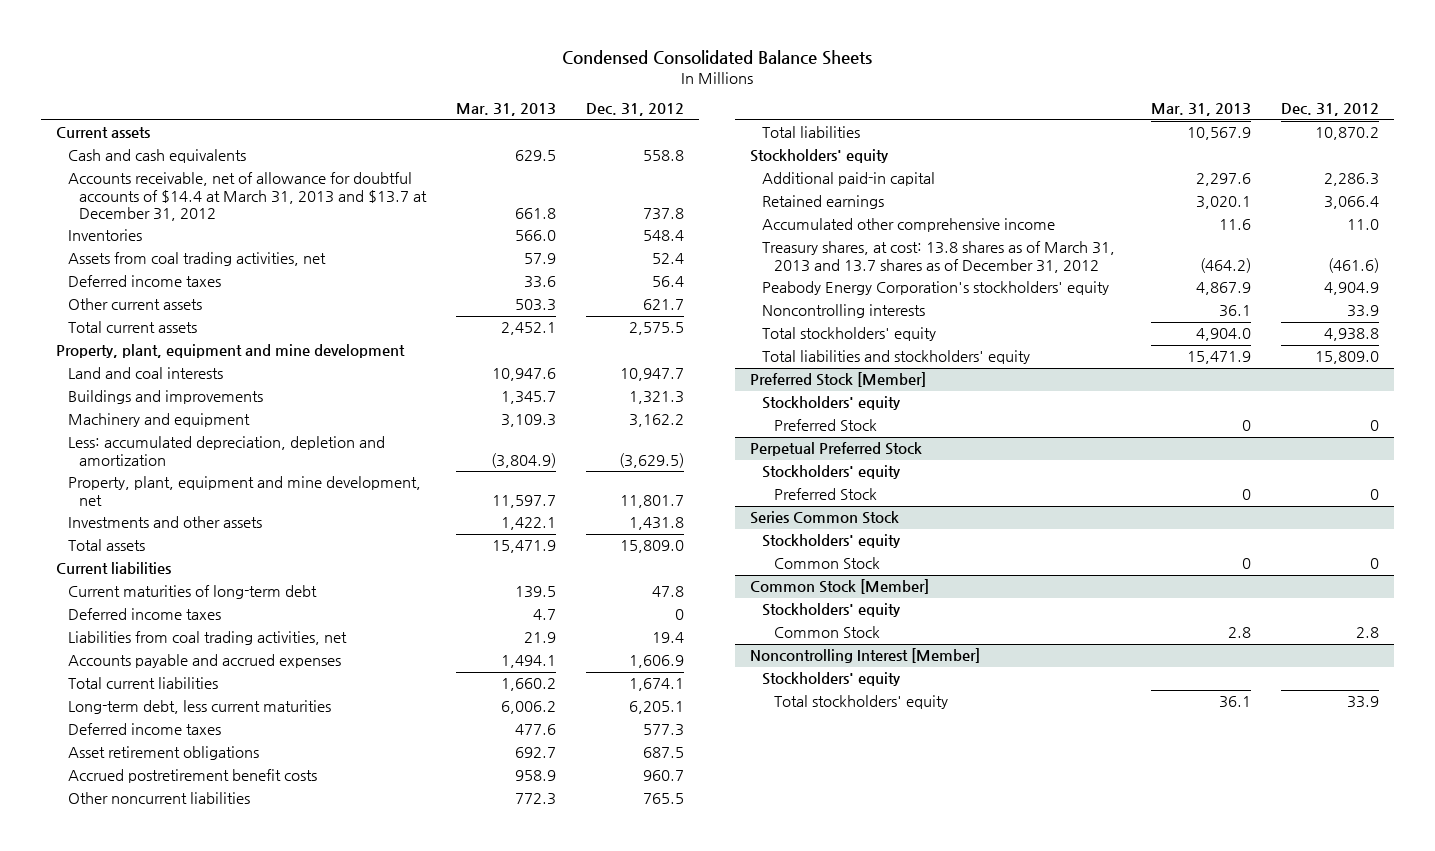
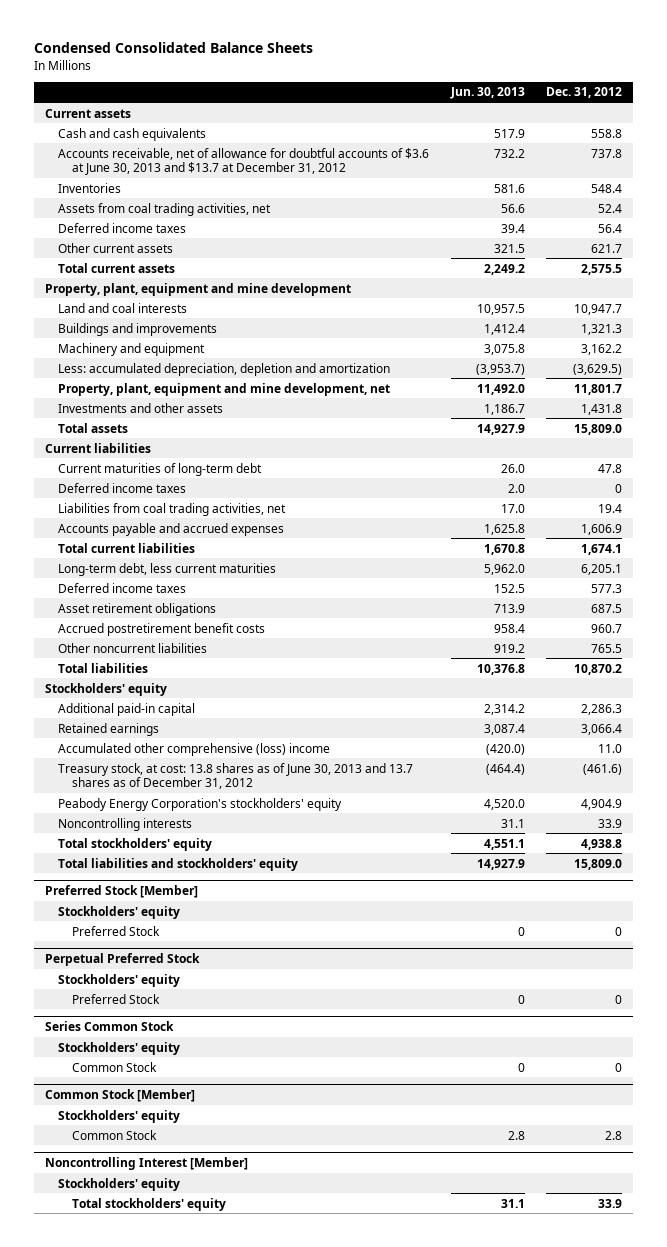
[456,103,557,117] Mar. 31, 2013 -> none
none -> [449,87,525,100] Jun. 30, 2013
[67,172,428,222] Accounts receivable, net of allowance for doubtful accounts of $14.4 at March 31, 2013 and $13.7 at December 31, 2012 -> [58,147,430,176] Accounts receivable, net of allowance for doubtful accounts of $3.6 at June 30, 2013 and $13.7 at December 31, 2012
[762,218,1056,233] Accumulated other comprehensive income -> [58,742,331,756] Accumulated other comprehensive (loss) income
[762,241,1116,273] Treasury shares, at cost: 13.8 shares as of March 31, 2013 and 13.7 shares as of December 31, 2012 -> [58,762,414,790] Treasury stock, at cost: 13.8 shares as of June 30, 2013 and 13.7 shares as of December 31, 2012

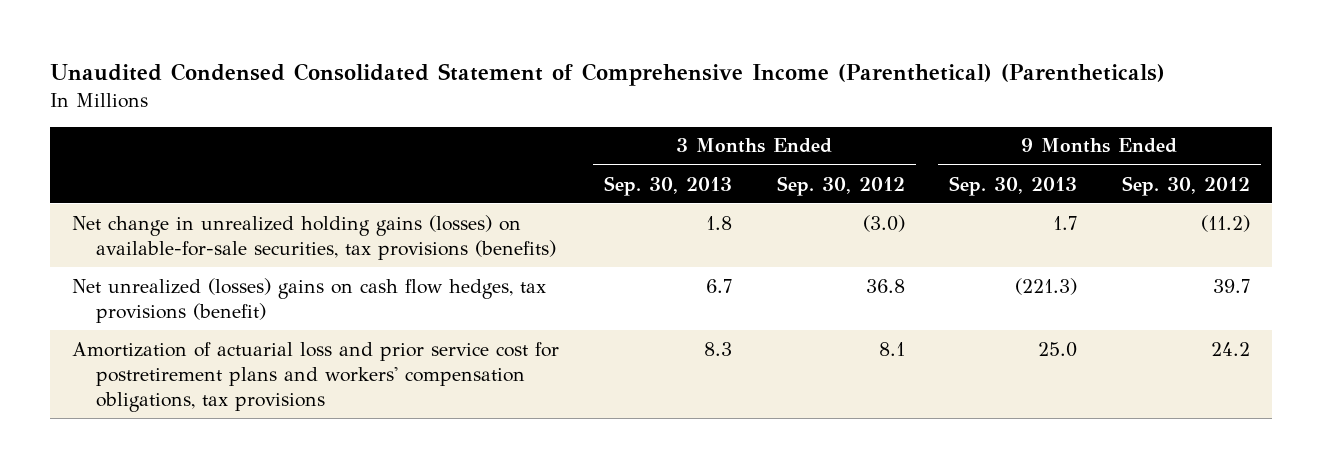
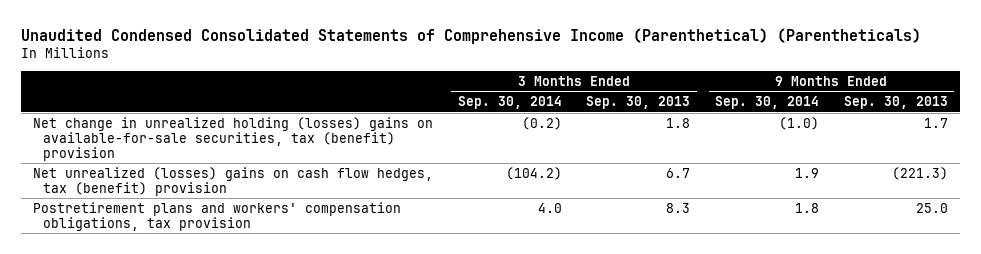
[49,63,1165,87] Unaudited Condensed Consolidated Statement of Comprehensive Income (Parenthetical) (Parentheticals) -> [20,27,921,44] Unaudited Condensed Consolidated Statements of Comprehensive Income (Parenthetical) (Parentheticals)
[776,175,905,196] Sep. 30, 2012 -> none
[1121,175,1250,196] Sep. 30, 2012 -> none
none -> [457,96,562,110] Sep. 30, 2014
none -> [715,96,820,110] Sep. 30, 2014
[72,214,556,260] Net change in unrealized holding gains (losses) on available-for-sale securities, tax provisions (benefits) -> [32,116,433,161] Net change in unrealized holding (losses) gains on available-for-sale securities, tax (benefit) provision
[72,277,547,323] Net unrealized (losses) gains on cash flow hedges, tax provisions (benefit) -> [32,166,433,196] Net unrealized (losses) gains on cash flow hedges, tax (benefit) provision
[72,341,560,412] Amortization of actuarial loss and prior service cost for postretirement plans and workers' compensation obligations, tax provisions -> [32,201,401,231] Postretirement plans and workers' compensation obligations, tax provision

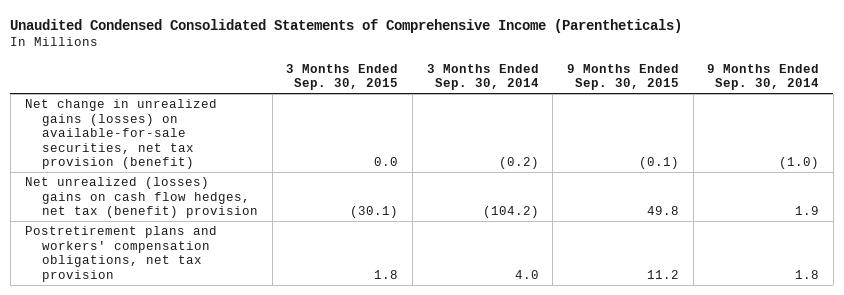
[20,27,921,44] Unaudited Condensed Consolidated Statements of Comprehensive Income (Parenthetical) (Parentheticals) -> [10,18,683,33] Unaudited Condensed Consolidated Statements of Comprehensive Income (Parentheticals)
[586,96,691,110] Sep. 30, 2013 -> none
[843,96,948,110] Sep. 30, 2013 -> none
none -> [286,63,399,91] 3 Months Ended Sep. 30, 2015
none -> [566,63,679,91] 9 Months Ended Sep. 30, 2015
[32,116,433,161] Net change in unrealized holding (losses) gains on available-for-sale securities, tax (benefit) provision -> [24,99,217,170] Net change in unrealized gains (losses) on available-for-sale securities, net tax provision (benefit)
[32,166,433,196] Net unrealized (losses) gains on cash flow hedges, tax (benefit) provision -> [24,177,259,219] Net unrealized (losses) gains on cash flow hedges, net tax (benefit) provision
[32,201,401,231] Postretirement plans and workers' compensation obligations, tax provision -> [24,226,217,282] Postretirement plans and workers' compensation obligations, net tax provision

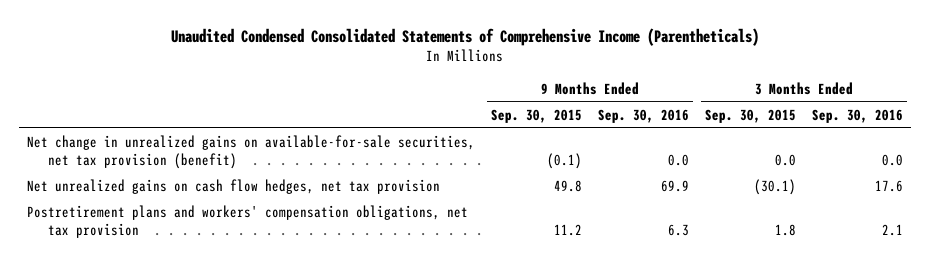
[426,63,539,91] 3 Months Ended Sep. 30, 2014 -> none
[707,63,820,91] 9 Months Ended Sep. 30, 2014 -> none
none -> [598,108,690,123] Sep. 30, 2016
none -> [811,108,903,123] Sep. 30, 2016
[24,99,217,170] Net change in unrealized gains (losses) on available-for-sale securities, net tax provision (benefit) -> [27,135,476,169] Net change in unrealized gains on available-for-sale securities, net tax provision (benefit)
[24,177,259,219] Net unrealized (losses) gains on cash flow hedges, net tax (benefit) provision -> [27,179,441,195] Net unrealized gains on cash flow hedges, net tax provision

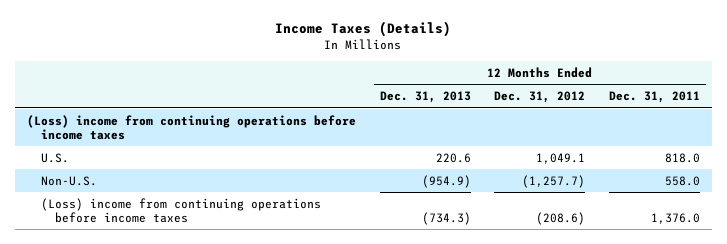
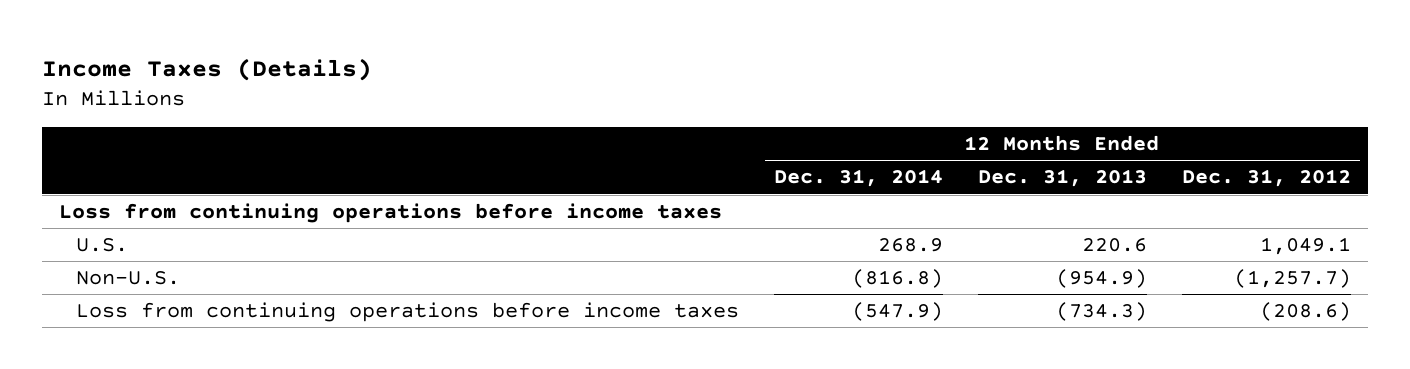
[608,91,700,104] Dec. 31, 2011 -> none
none -> [773,169,943,188] Dec. 31, 2014
[26,114,356,140] (Loss) income from continuing operations before income taxes -> [59,203,723,224] Loss from continuing operations before income taxes
[40,197,321,223] (Loss) income from continuing operations before income taxes -> [75,302,739,323] Loss from continuing operations before income taxes

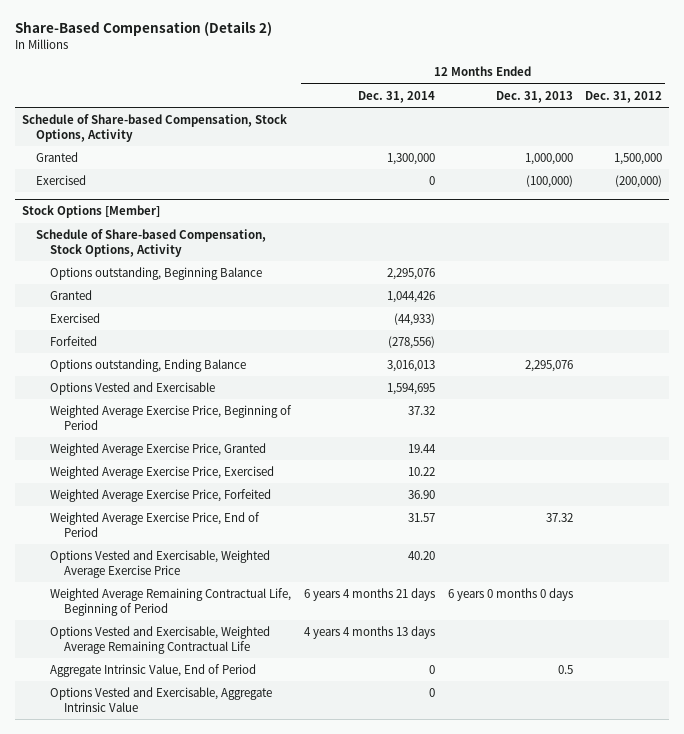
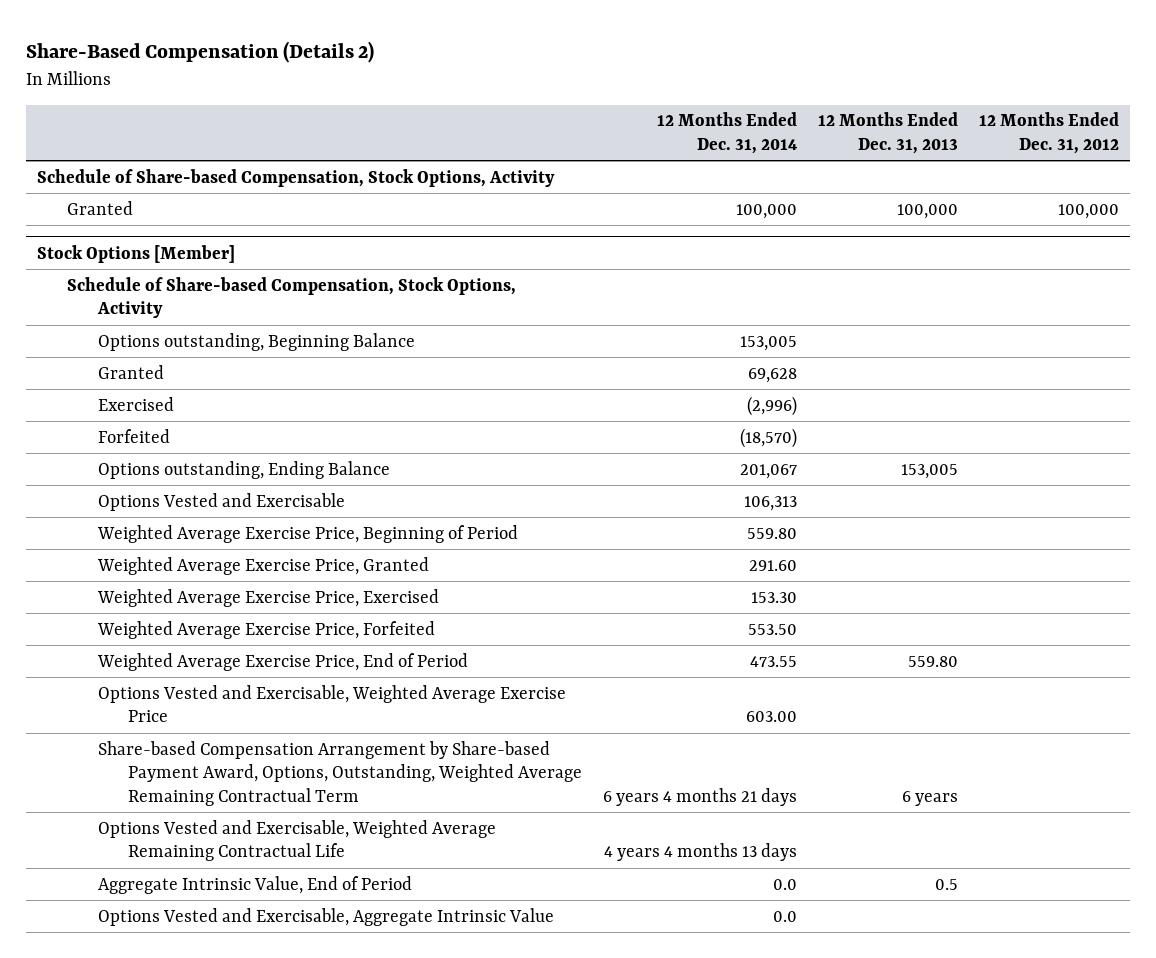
[36,174,87,185] Exercised -> none
[386,152,435,165] 1,300,000 -> [736,203,798,219] 100,000
[524,152,573,165] 1,000,000 -> [897,203,959,219] 100,000
[614,152,663,165] 1,500,000 -> [1058,203,1120,219] 100,000
[386,267,435,280] 2,295,076 -> [740,335,798,351] 153,005
[386,290,435,303] 1,044,426 -> [748,367,798,383] 69,628
[393,312,435,326] (44,933) -> [747,395,798,416] (2,996)
[387,335,435,349] (278,556) -> [740,427,798,448] (18,570)
[386,359,435,372] 3,016,013 -> [740,463,798,479] 201,067
[524,359,573,372] 2,295,076 -> [901,463,959,479] 153,005
[386,382,435,395] 1,594,695 -> [744,495,798,511] 106,313
[407,405,435,415] 37.32 -> [747,527,798,539] 559.80
[407,443,436,453] 19.44 -> [749,559,798,571] 291.60
[407,466,435,476] 10.22 -> [751,591,798,603] 153.30
[407,489,435,499] 36.90 -> [748,623,798,635] 553.50
[407,512,435,522] 31.57 -> [750,655,798,667] 473.55
[545,512,573,522] 37.32 -> [908,655,959,667] 559.80
[407,550,435,560] 40.20 -> [746,711,798,723] 603.00
[50,587,292,616] Weighted Average Remaining Contractual Life, Beginning of Period -> [97,740,583,806] Share-based Compensation Arrangement by Share-based Payment Award, Options, Outstanding, Weighted Average Remaining Contractual Term
[447,587,573,601] 6 years 0 months 0 days -> [902,790,959,806] 6 years
[428,664,435,674] 0 -> [773,878,798,890] 0.0
[428,687,435,697] 0 -> [773,910,798,922] 0.0

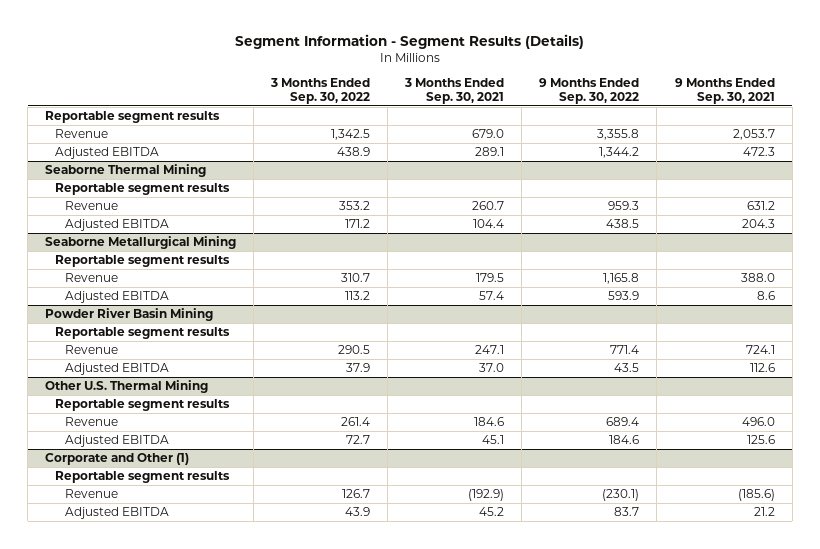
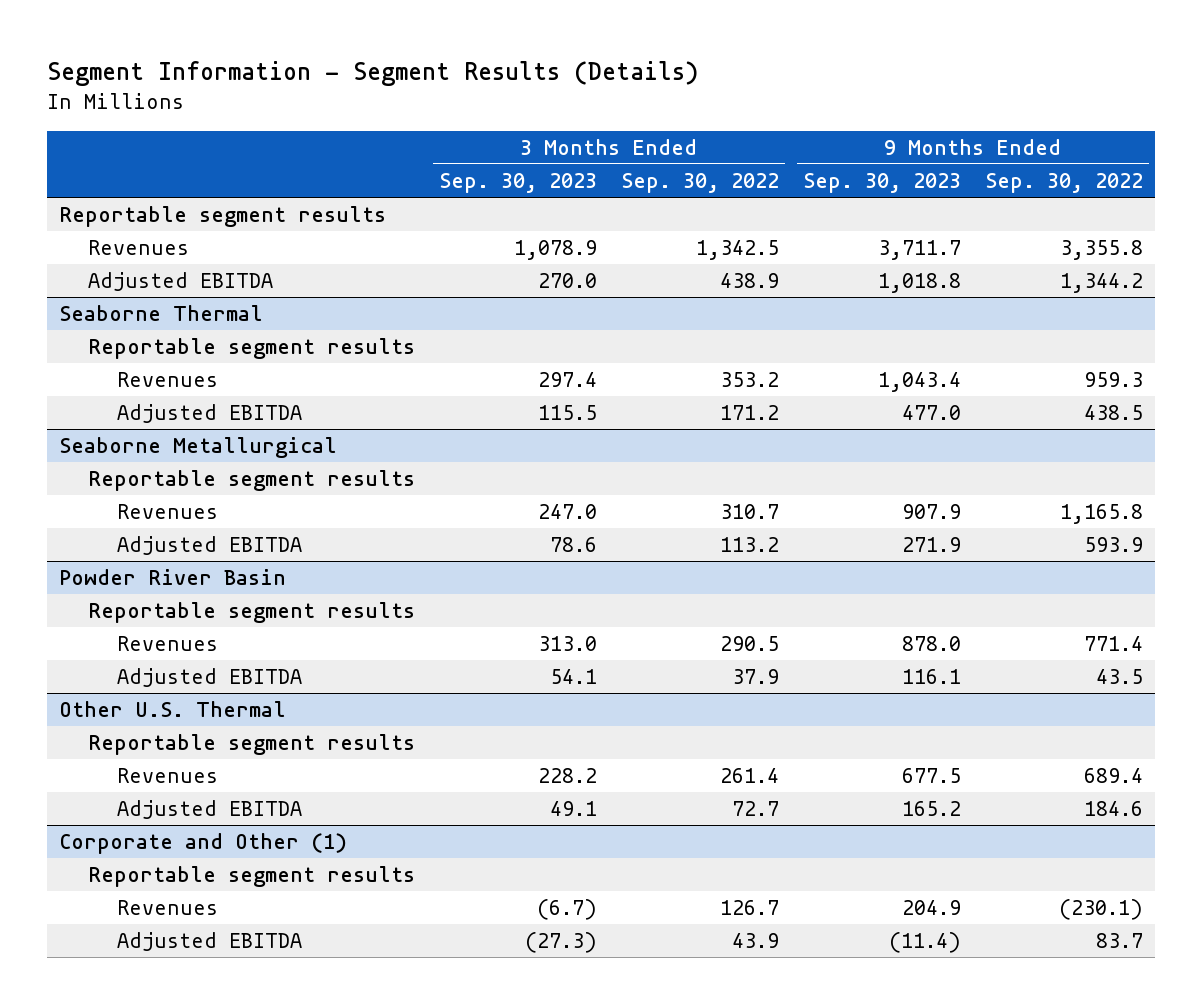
[404,77,505,105] 3 Months Ended Sep. 30, 2021 -> none
[674,77,775,105] 9 Months Ended Sep. 30, 2021 -> none
none -> [438,172,597,193] Sep. 30, 2023
none -> [802,172,961,193] Sep. 30, 2023
[55,129,109,139] Revenue -> [88,240,190,256] Revenues
[45,164,207,178] Seaborne Thermal Mining -> [59,305,264,322] Seaborne Thermal
[65,201,119,211] Revenue -> [116,372,218,388] Revenues
[45,236,237,250] Seaborne Metallurgical Mining -> [59,437,338,459] Seaborne Metallurgical
[65,273,119,283] Revenue -> [116,504,218,520] Revenues
[45,308,214,322] Powder River Basin Mining -> [59,569,287,586] Powder River Basin
[65,345,119,355] Revenue -> [116,636,218,652] Revenues
[45,380,209,394] Other U.S. Thermal Mining -> [59,701,287,718] Other U.S. Thermal
[65,417,119,427] Revenue -> [116,768,218,784] Revenues
[65,489,119,499] Revenue -> [116,900,218,916] Revenues

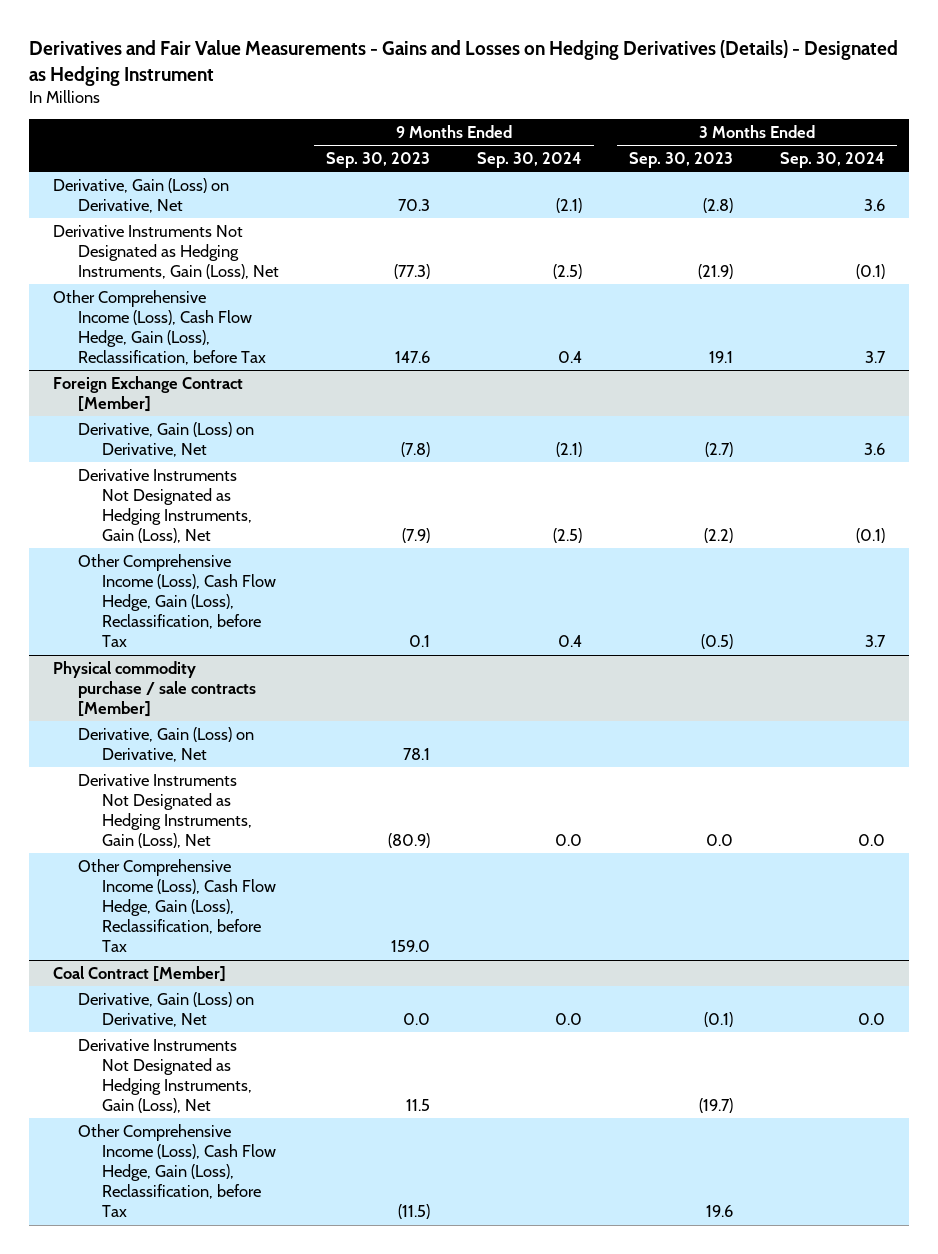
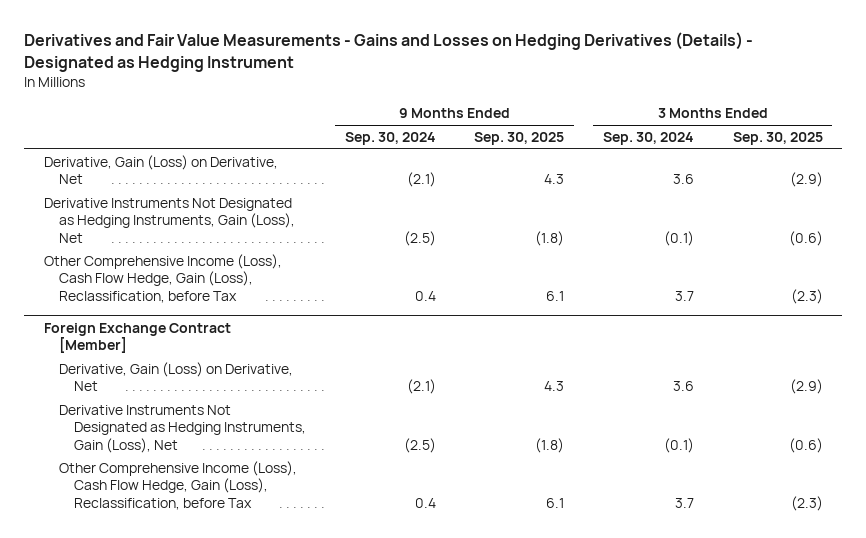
[325,151,430,168] Sep. 30, 2023 -> none
[629,151,734,168] Sep. 30, 2023 -> none
none -> [474,132,565,146] Sep. 30, 2025
none -> [732,132,823,146] Sep. 30, 2025
[52,660,256,718] Physical commodity purchase / sale contracts [Member] -> none
[77,726,254,762] Derivative, Gain (Loss) on Derivative, Net -> none
[77,773,253,849] Derivative Instruments Not Designated as Hedging Instruments, Gain (Loss), Net -> none
[77,858,277,953] Other Comprehensive Income (Loss), Cash Flow Hedge, Gain (Loss), Reclassification, before Tax -> none
[52,965,226,982] Coal Contract [Member] -> none
[77,991,254,1027] Derivative, Gain (Loss) on Derivative, Net -> none
[77,1038,253,1114] Derivative Instruments Not Designated as Hedging Instruments, Gain (Loss), Net -> none
[77,1123,277,1218] Other Comprehensive Income (Loss), Cash Flow Hedge, Gain (Loss), Reclassification, before Tax -> none

